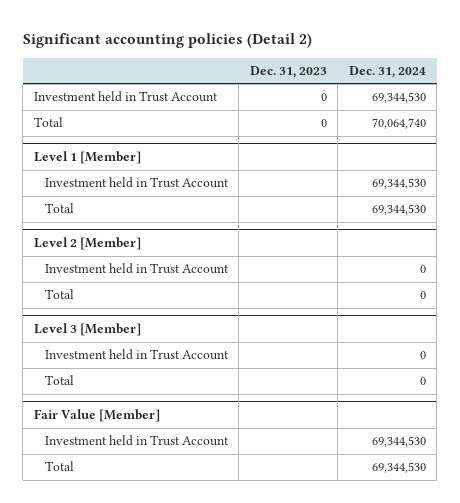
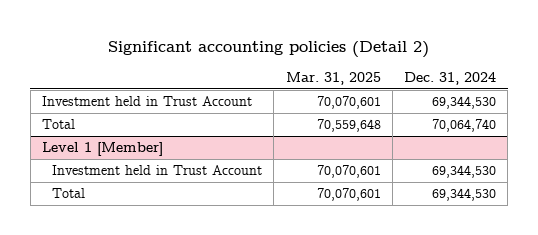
[249,65,327,78] Dec. 31, 2023 -> none
none -> [285,72,381,86] Mar. 31, 2025
[33,237,141,251] Level 2 [Member] -> none
[44,263,229,275] Investment held in Trust Account -> none
[44,289,74,300] Total -> none
[33,323,141,337] Level 3 [Member] -> none
[44,349,229,361] Investment held in Trust Account -> none
[44,375,74,386] Total -> none
[33,409,160,423] Fair Value [Member] -> none
[44,435,229,447] Investment held in Trust Account -> none
[44,461,74,472] Total -> none

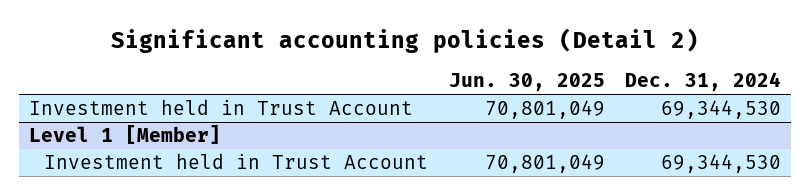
[285,72,381,86] Mar. 31, 2025 -> none
none -> [448,73,605,92] Jun. 30, 2025
[42,119,76,130] Total -> none
[52,188,86,199] Total -> none

